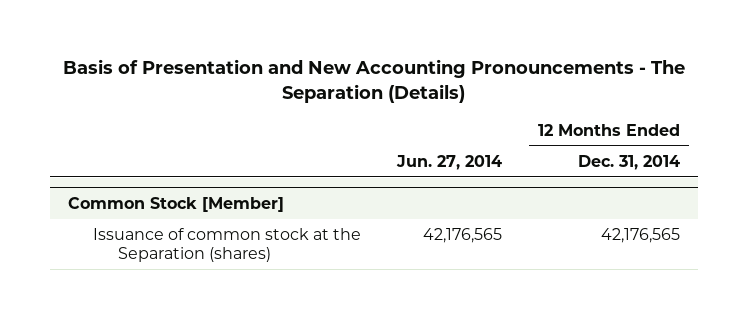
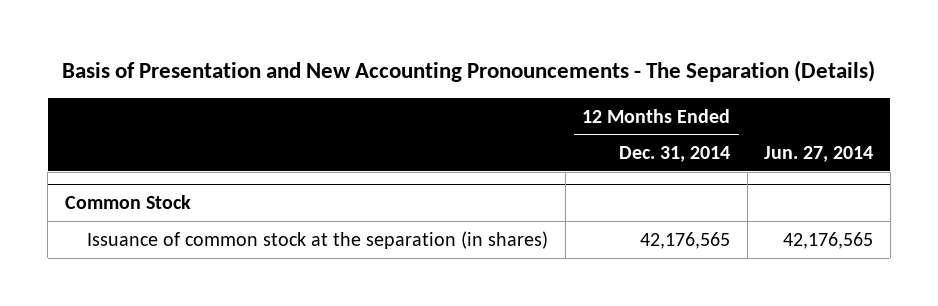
[67,196,284,212] Common Stock [Member] -> [64,195,191,210] Common Stock
[92,228,361,263] Issuance of common stock at the Separation (shares) -> [87,230,549,249] Issuance of common stock at the separation (in shares)

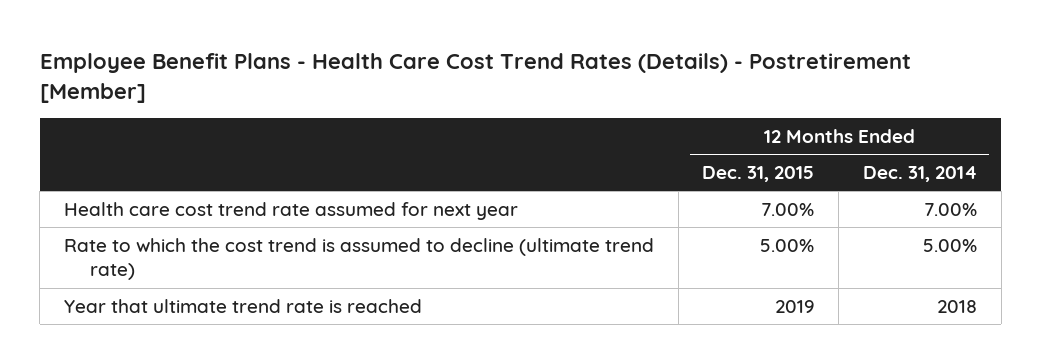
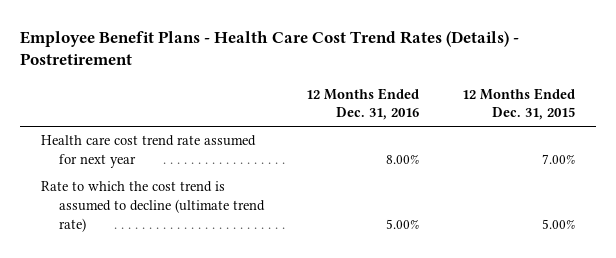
[39,53,911,103] Employee Benefit Plans - Health Care Cost Trend Rates (Details) - Postretirement [Member] -> [20,30,520,66] Employee Benefit Plans - Health Care Cost Trend Rates (Details) - Postretirement
[862,166,977,183] Dec. 31, 2014 -> none
none -> [306,87,420,121] 12 Months Ended Dec. 31, 2016
[63,298,422,313] Year that ultimate trend rate is reached -> none

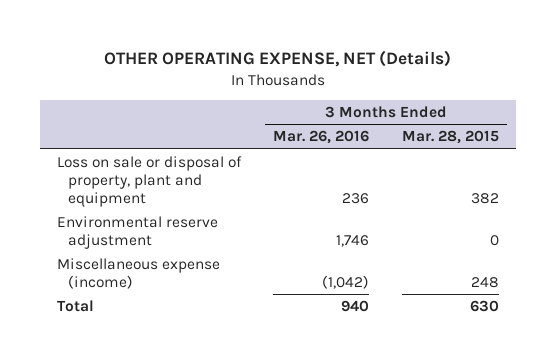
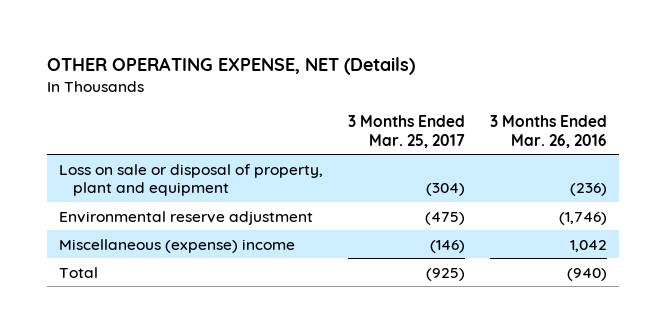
[402,130,500,145] Mar. 28, 2015 -> none
none -> [348,115,466,148] 3 Months Ended Mar. 25, 2017
[342,192,370,204] 236 -> [569,183,607,197] (236)
[336,234,370,247] 1,746 -> [558,211,607,225] (1,746)
[56,257,220,289] Miscellaneous expense (income) -> [59,238,296,253] Miscellaneous (expense) income
[322,274,370,289] (1,042) -> [569,239,607,252] 1,042
[341,299,370,312] 940 -> [566,267,607,281] (940)

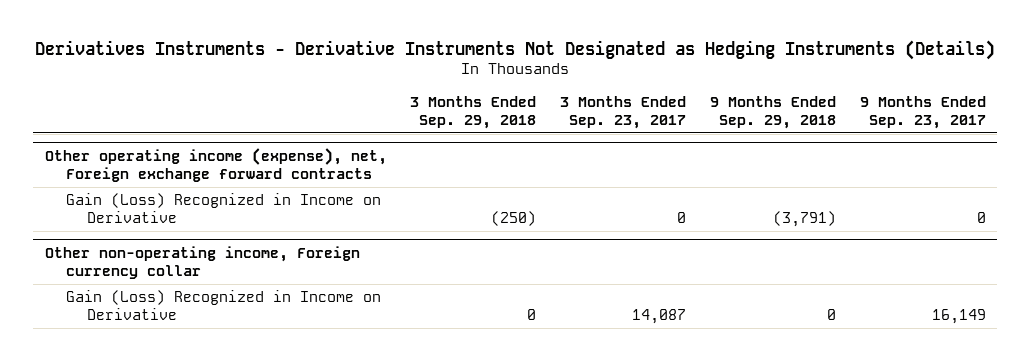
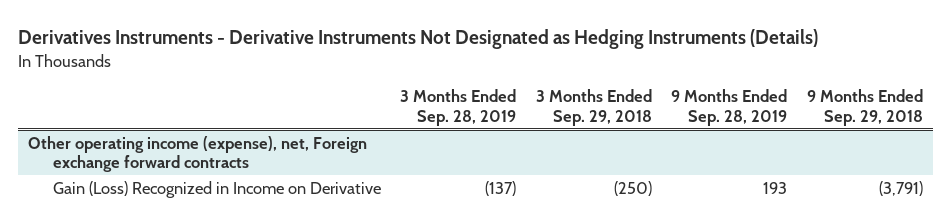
[560,95,687,129] 3 Months Ended Sep. 23, 2017 -> none
[859,95,986,129] 9 Months Ended Sep. 23, 2017 -> none
none -> [400,89,517,126] 3 Months Ended Sep. 28, 2019
none -> [671,89,788,126] 9 Months Ended Sep. 28, 2019
[44,245,360,279] Other non-operating income, Foreign currency collar -> none
[65,289,381,320] Gain (Loss) Recognized in Income on Derivative -> none

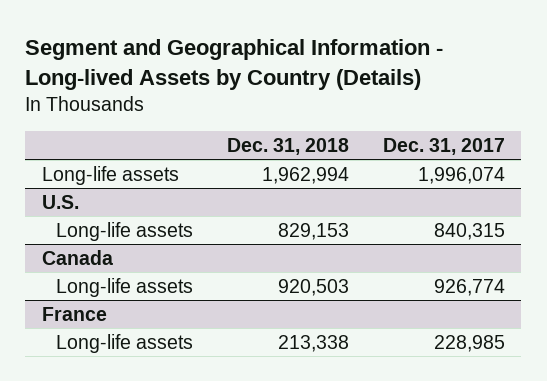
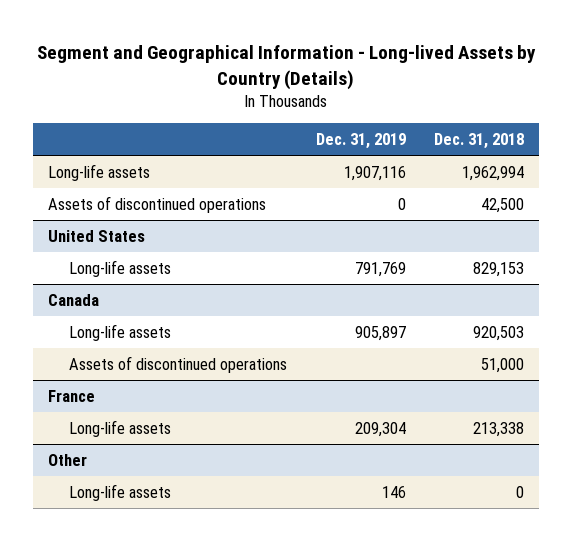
[382,137,505,155] Dec. 31, 2017 -> none
none -> [315,133,406,150] Dec. 31, 2019
none -> [47,195,266,213] Assets of discontinued operations
[42,194,80,209] U.S. -> [47,229,145,242] United States
none -> [68,355,287,373] Assets of discontinued operations
none -> [47,453,87,466] Other
none -> [68,483,171,501] Long-life assets

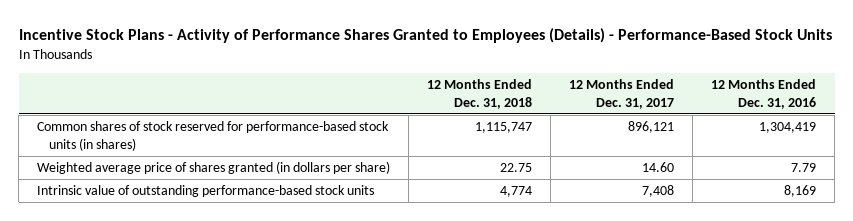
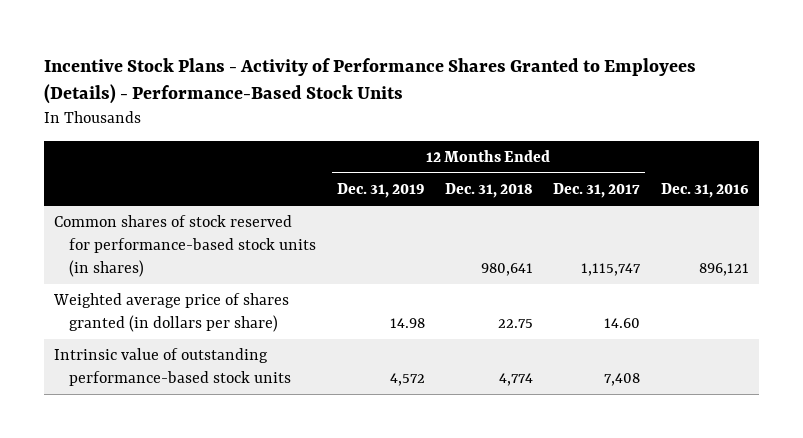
[711,78,817,109] 12 Months Ended Dec. 31, 2016 -> none
none -> [336,183,425,199] Dec. 31, 2019
none -> [660,183,749,199] Dec. 31, 2016
[475,122,533,134] 1,115,747 -> [480,262,533,276] 980,641
[628,121,675,134] 896,121 -> [581,262,642,276] 1,115,747

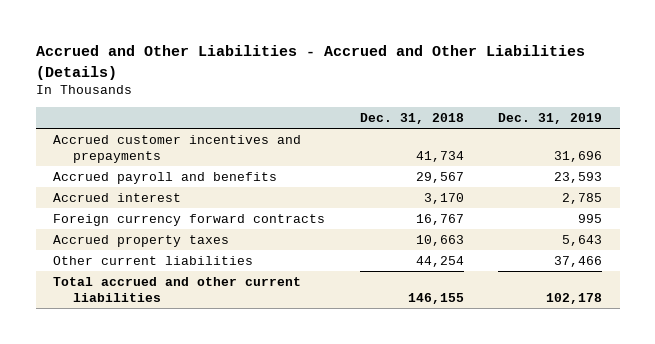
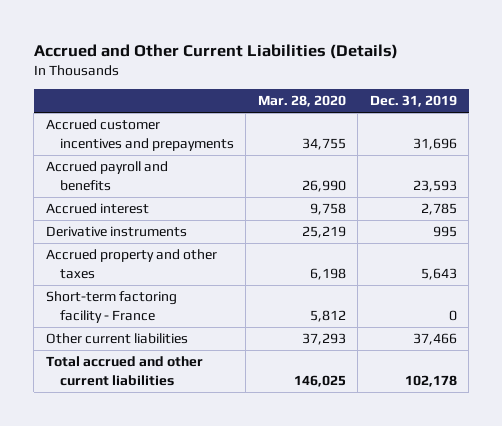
[35,45,585,80] Accrued and Other Liabilities - Accrued and Other Liabilities (Details) -> [33,43,398,59] Accrued and Other Current Liabilities (Details)
[359,113,464,125] Dec. 31, 2018 -> none
none -> [257,95,346,108] Mar. 28, 2020
[53,213,326,226] Foreign currency forward contracts -> [45,226,187,238] Derivative instruments
[53,234,230,247] Accrued property taxes -> [45,249,217,279] Accrued property and other taxes
none -> [45,291,177,323] Short-term factoring facility - France

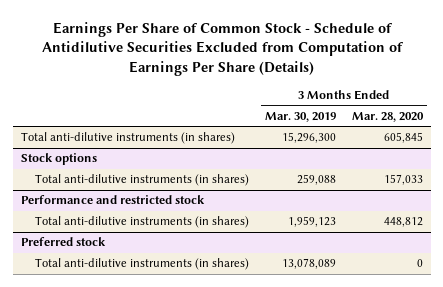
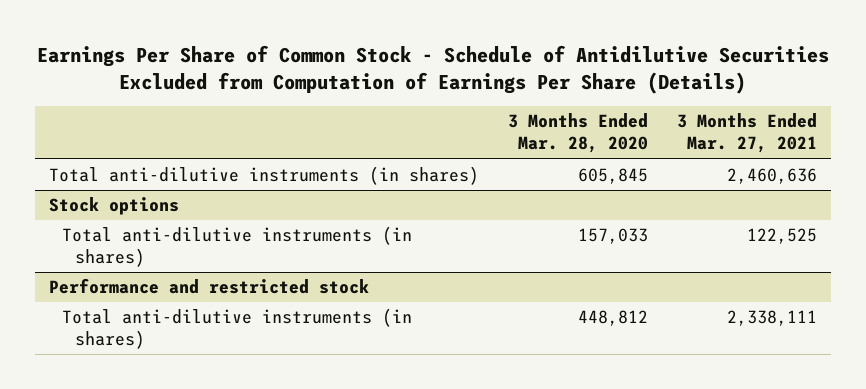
[264,111,336,122] Mar. 30, 2019 -> none
none -> [676,113,817,154] 3 Months Ended Mar. 27, 2021
[20,237,106,247] Preferred stock -> none
[34,258,249,271] Total anti-dilutive instruments (in shares) -> none

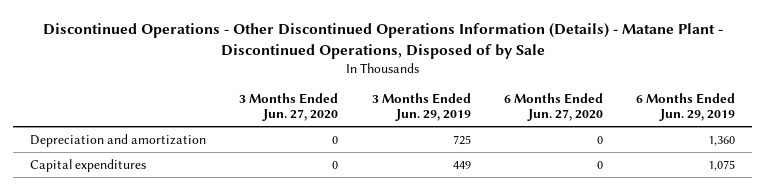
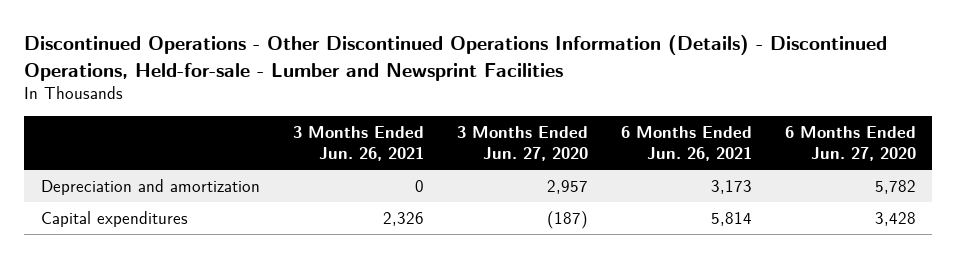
[42,23,723,59] Discontinued Operations - Other Discontinued Operations Information (Details) - Matane Plant - Discontinued Operations, Disposed of by Sale -> [24,35,888,81] Discontinued Operations - Other Discontinued Operations Information (Details) - Discontinued Operations, Held-for-sale - Lumber and Newsprint Facilities
[371,92,471,122] 3 Months Ended Jun. 29, 2019 -> none
[636,92,736,122] 6 Months Ended Jun. 29, 2019 -> none
none -> [292,126,424,162] 3 Months Ended Jun. 26, 2021
none -> [620,126,752,162] 6 Months Ended Jun. 26, 2021
[332,135,339,144] 0 -> [546,179,588,194] 2,957
[596,135,603,144] 0 -> [874,179,916,194] 5,782
[332,160,339,169] 0 -> [546,210,588,229] (187)
[596,160,603,169] 0 -> [874,211,916,226] 3,428

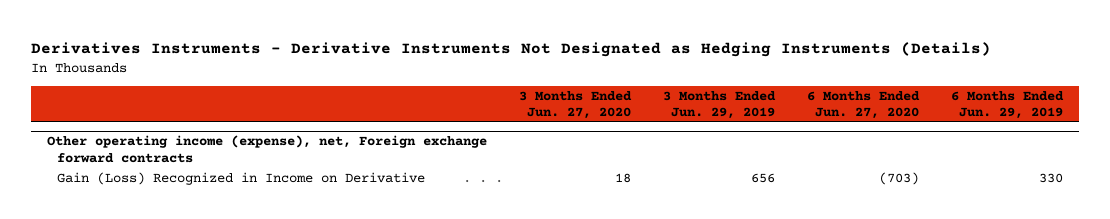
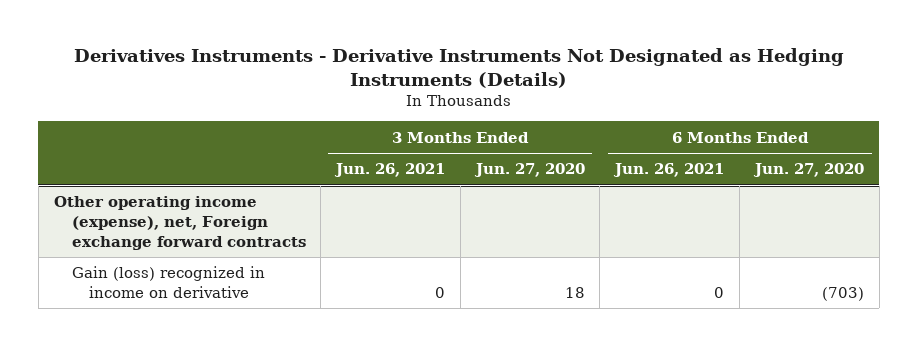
[663,90,777,120] 3 Months Ended Jun. 29, 2019 -> none
[951,90,1065,120] 6 Months Ended Jun. 29, 2019 -> none
none -> [334,163,446,178] Jun. 26, 2021
none -> [613,163,725,178] Jun. 26, 2021
[56,172,425,186] Gain (Loss) Recognized in Income on Derivative -> [71,266,265,298] Gain (loss) recognized in income on derivative

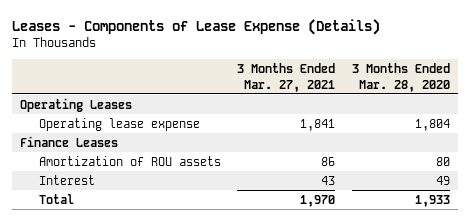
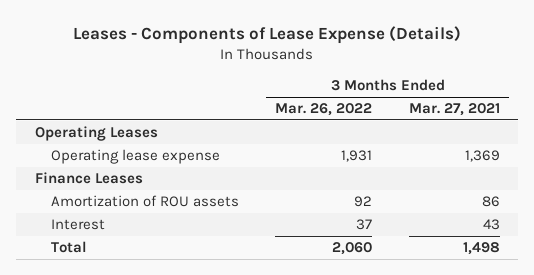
[352,63,451,92] 3 Months Ended Mar. 28, 2020 -> none
none -> [275,103,373,117] Mar. 26, 2022
[300,118,336,131] 1,841 -> [464,150,500,163] 1,369
[300,194,336,207] 1,970 -> [462,242,500,256] 1,498

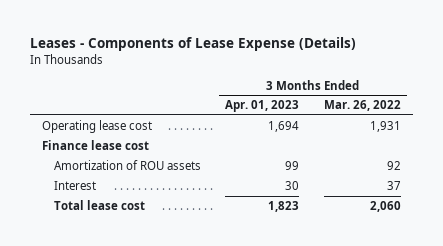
[408,103,500,117] Mar. 27, 2021 -> none
none -> [225,100,300,113] Apr. 01, 2023
[34,126,158,142] Operating Leases -> none
[51,149,221,165] Operating lease expense -> [42,119,153,133] Operating lease cost
[34,172,143,185] Finance Leases -> [42,139,150,150] Finance lease cost
[51,241,88,254] Total -> [53,199,145,210] Total lease cost

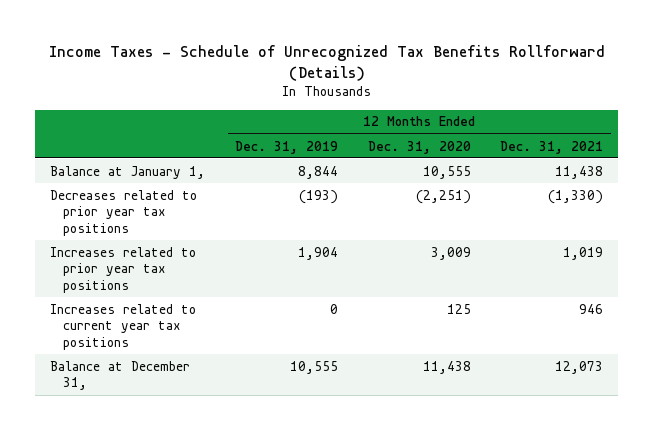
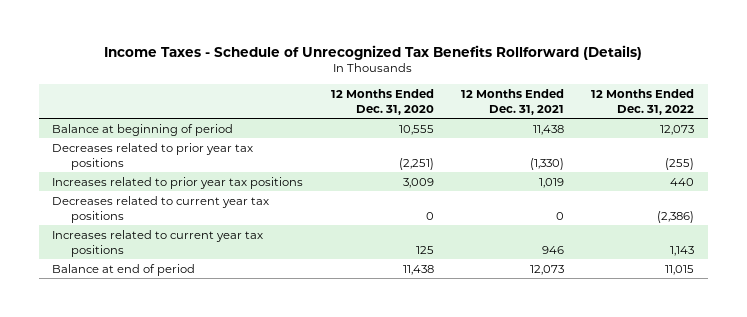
[234,140,338,154] Dec. 31, 2019 -> none
none -> [591,88,695,115] 12 Months Ended Dec. 31, 2022
[50,165,206,179] Balance at January 1, -> [52,123,234,136] Balance at beginning of period
none -> [52,195,270,223] Decreases related to current year tax positions
[50,360,191,391] Balance at December 31, -> [52,263,196,276] Balance at end of period

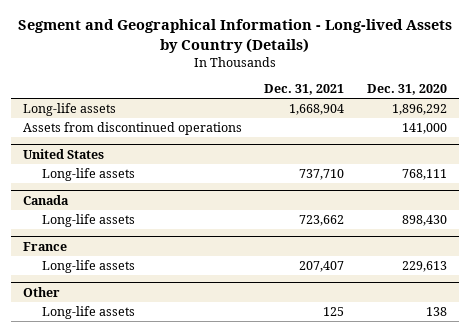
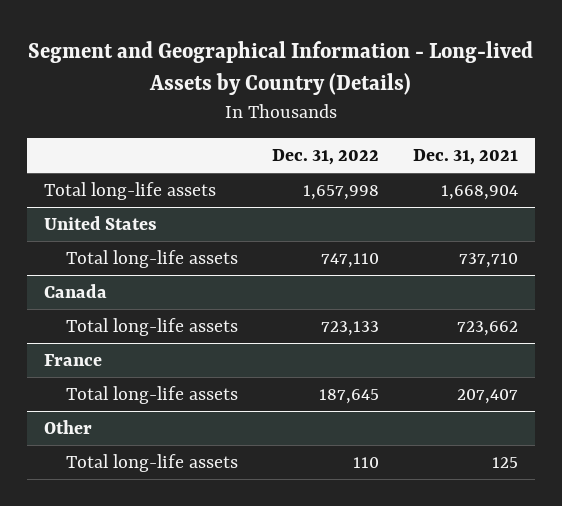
[367,84,448,96] Dec. 31, 2020 -> none
none -> [272,149,380,166] Dec. 31, 2022
[22,122,242,136] Assets from discontinued operations -> none
[22,103,116,117] Long-life assets -> [43,181,216,200] Total long-life assets
[41,168,135,182] Long-life assets -> [66,249,239,268] Total long-life assets
[41,214,135,228] Long-life assets -> [66,317,239,336] Total long-life assets
[41,260,135,274] Long-life assets -> [66,385,239,404] Total long-life assets
[41,306,135,320] Long-life assets -> [66,453,239,472] Total long-life assets

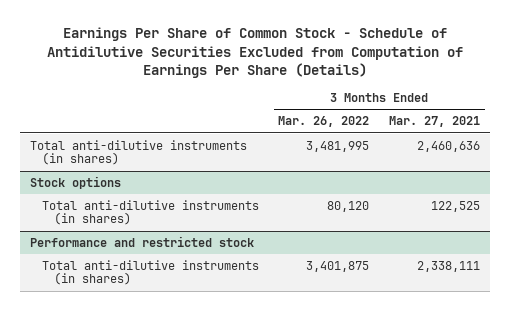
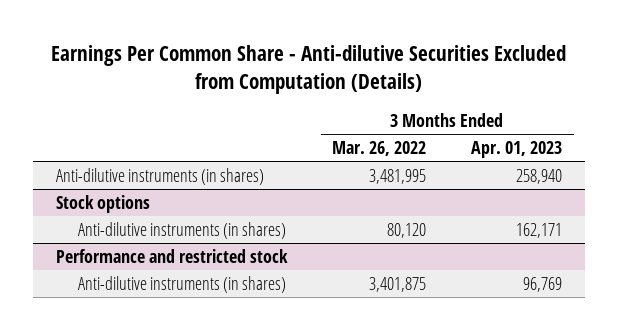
[46,27,463,78] Earnings Per Share of Common Stock - Schedule of Antidilutive Securities Excluded from Computation of Earnings Per Share (Details) -> [51,45,567,95] Earnings Per Common Share - Anti-dilutive Securities Excluded from Computation (Details)
[389,116,481,128] Mar. 27, 2021 -> none
none -> [471,141,563,159] Apr. 01, 2023
[29,139,247,166] Total anti-dilutive instruments (in shares) -> [55,167,264,185] Anti-dilutive instruments (in shares)
[41,199,259,226] Total anti-dilutive instruments (in shares) -> [77,221,286,239] Anti-dilutive instruments (in shares)
[41,259,259,286] Total anti-dilutive instruments (in shares) -> [77,275,286,293] Anti-dilutive instruments (in shares)

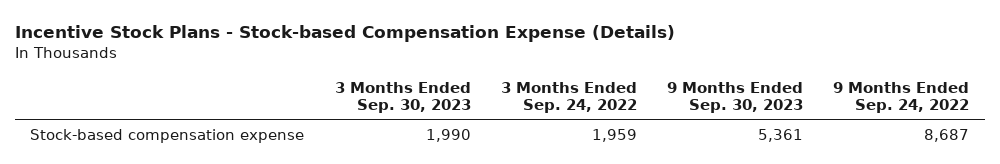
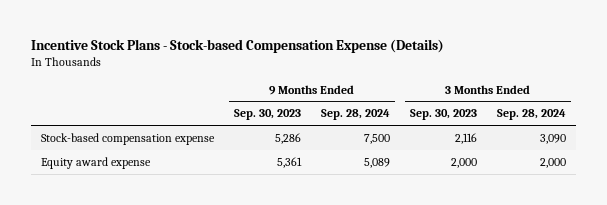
[500,82,637,114] 3 Months Ended Sep. 24, 2022 -> none
[833,82,970,114] 9 Months Ended Sep. 24, 2022 -> none
none -> [321,109,391,121] Sep. 28, 2024
none -> [497,109,567,121] Sep. 28, 2024
[425,128,471,142] 1,990 -> [455,132,478,144] 2,116
[758,128,804,142] 5,361 -> [275,132,302,144] 5,286
none -> [41,156,152,169] Equity award expense

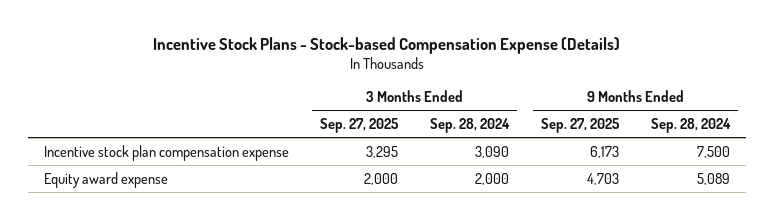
[234,109,302,121] Sep. 30, 2023 -> none
[410,109,478,121] Sep. 30, 2023 -> none
none -> [320,117,400,133] Sep. 27, 2025
none -> [541,117,621,133] Sep. 27, 2025
[41,132,216,145] Stock-based compensation expense -> [43,144,289,161] Incentive stock plan compensation expense

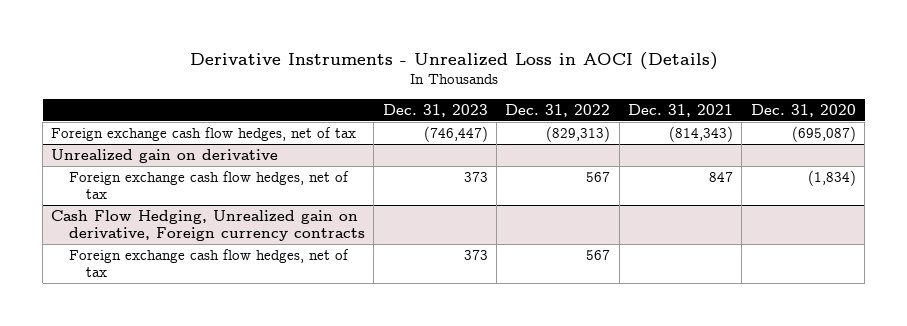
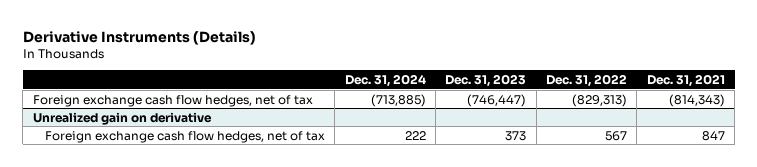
[189,51,718,70] Derivative Instruments - Unrealized Loss in AOCI (Details) -> [22,30,256,45] Derivative Instruments (Details)
[750,103,856,117] Dec. 31, 2020 -> none
none -> [344,73,426,87] Dec. 31, 2024
[51,209,365,242] Cash Flow Hedging, Unrealized gain on derivative, Foreign currency contracts -> none
[68,248,349,278] Foreign exchange cash flow hedges, net of tax -> none

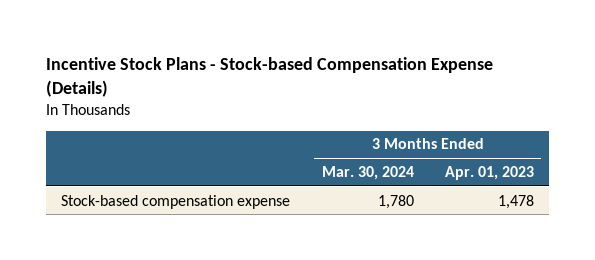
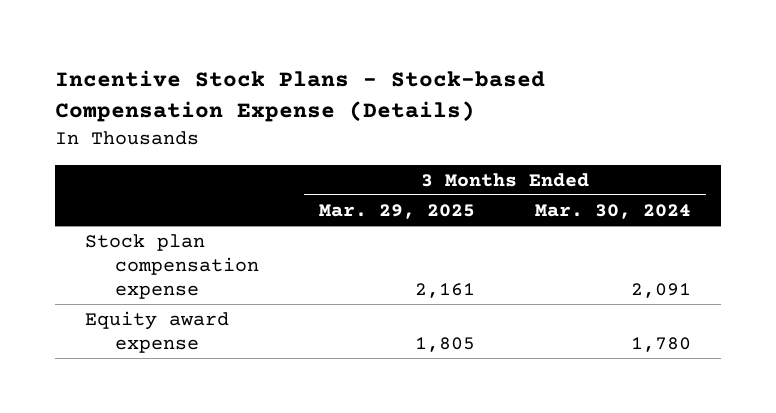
[444,165,534,180] Apr. 01, 2023 -> none
none -> [319,204,476,220] Mar. 29, 2025
[61,194,291,209] Stock-based compensation expense -> [84,234,260,299] Stock plan compensation expense
[377,194,414,209] 1,780 -> [631,282,692,298] 2,091
none -> [84,311,229,353] Equity award expense

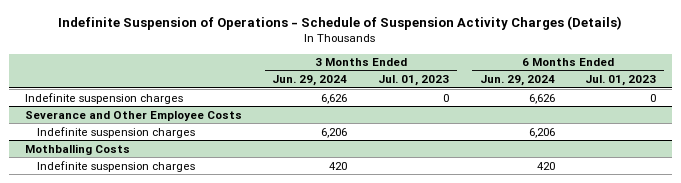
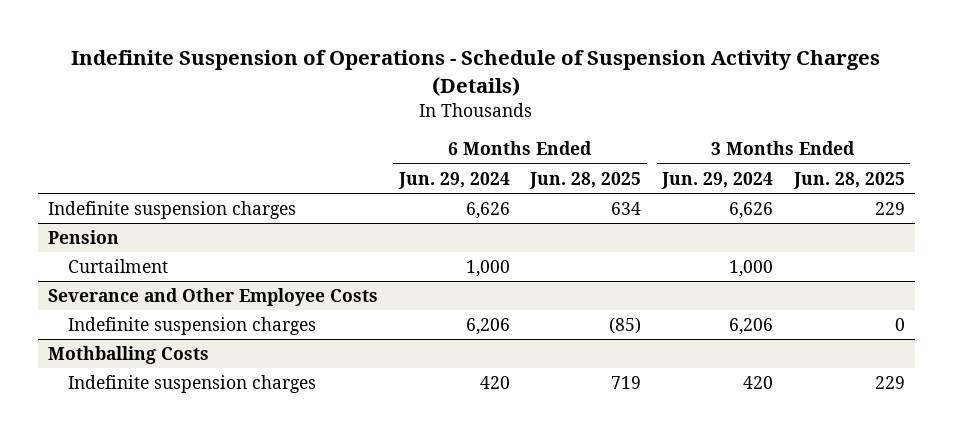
[377,75,449,87] Jul. 01, 2023 -> none
[585,75,657,87] Jul. 01, 2023 -> none
none -> [529,171,642,189] Jun. 28, 2025
none -> [792,171,905,189] Jun. 28, 2025
none -> [47,230,119,245] Pension
none -> [68,259,169,274] Curtailment

